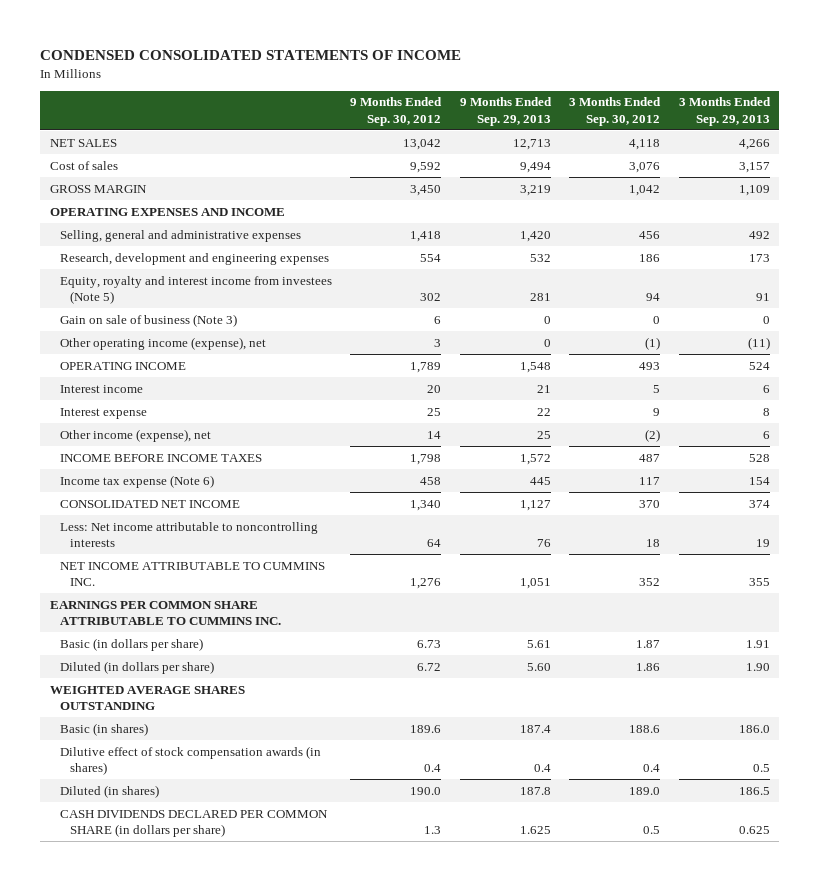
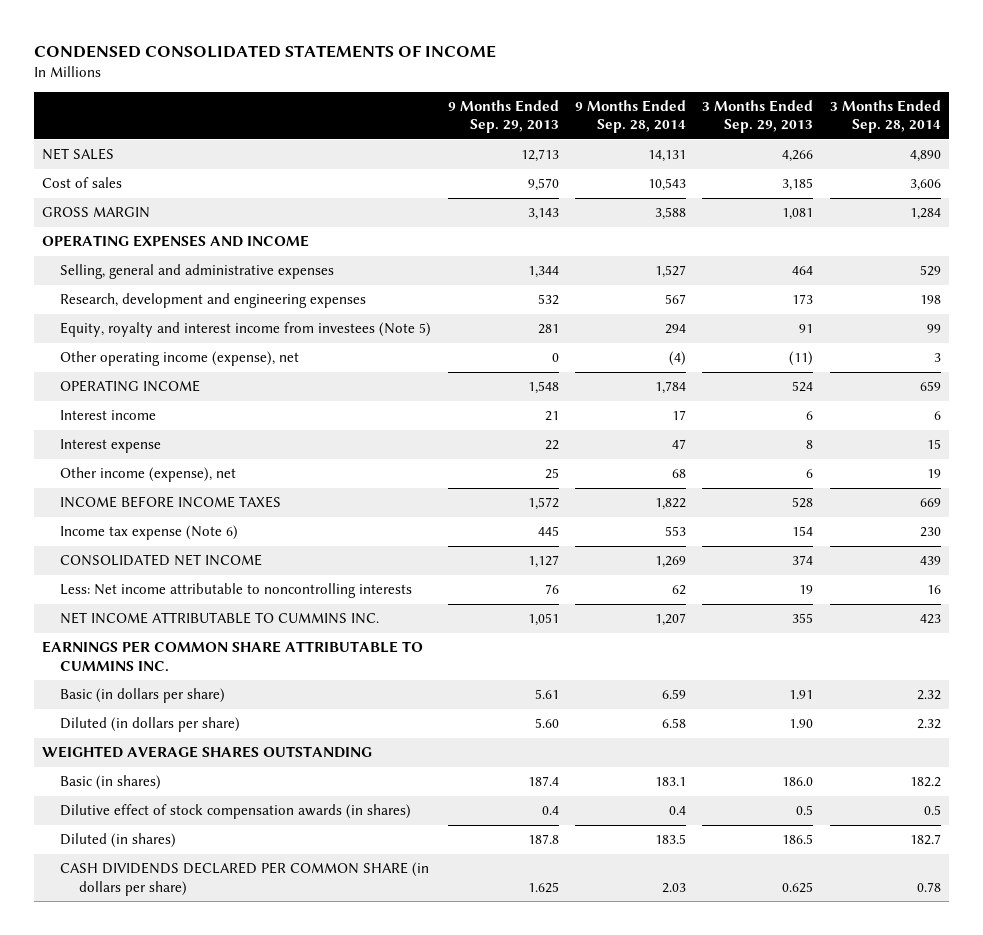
[350,97,443,126] 9 Months Ended Sep. 30, 2012 -> none
[569,97,662,126] 3 Months Ended Sep. 30, 2012 -> none
none -> [575,99,687,134] 9 Months Ended Sep. 28, 2014
none -> [829,99,941,134] 3 Months Ended Sep. 28, 2014
[519,161,551,173] 9,494 -> [527,178,559,192] 9,570
[738,161,770,173] 3,157 -> [782,178,814,192] 3,185
[519,184,551,196] 3,219 -> [527,208,559,221] 3,143
[738,184,770,196] 1,109 -> [782,208,814,221] 1,081
[519,230,551,242] 1,420 -> [527,266,559,279] 1,344
[748,230,770,239] 492 -> [792,266,814,276] 464
[59,313,237,327] Gain on sale of business (Note 3) -> none

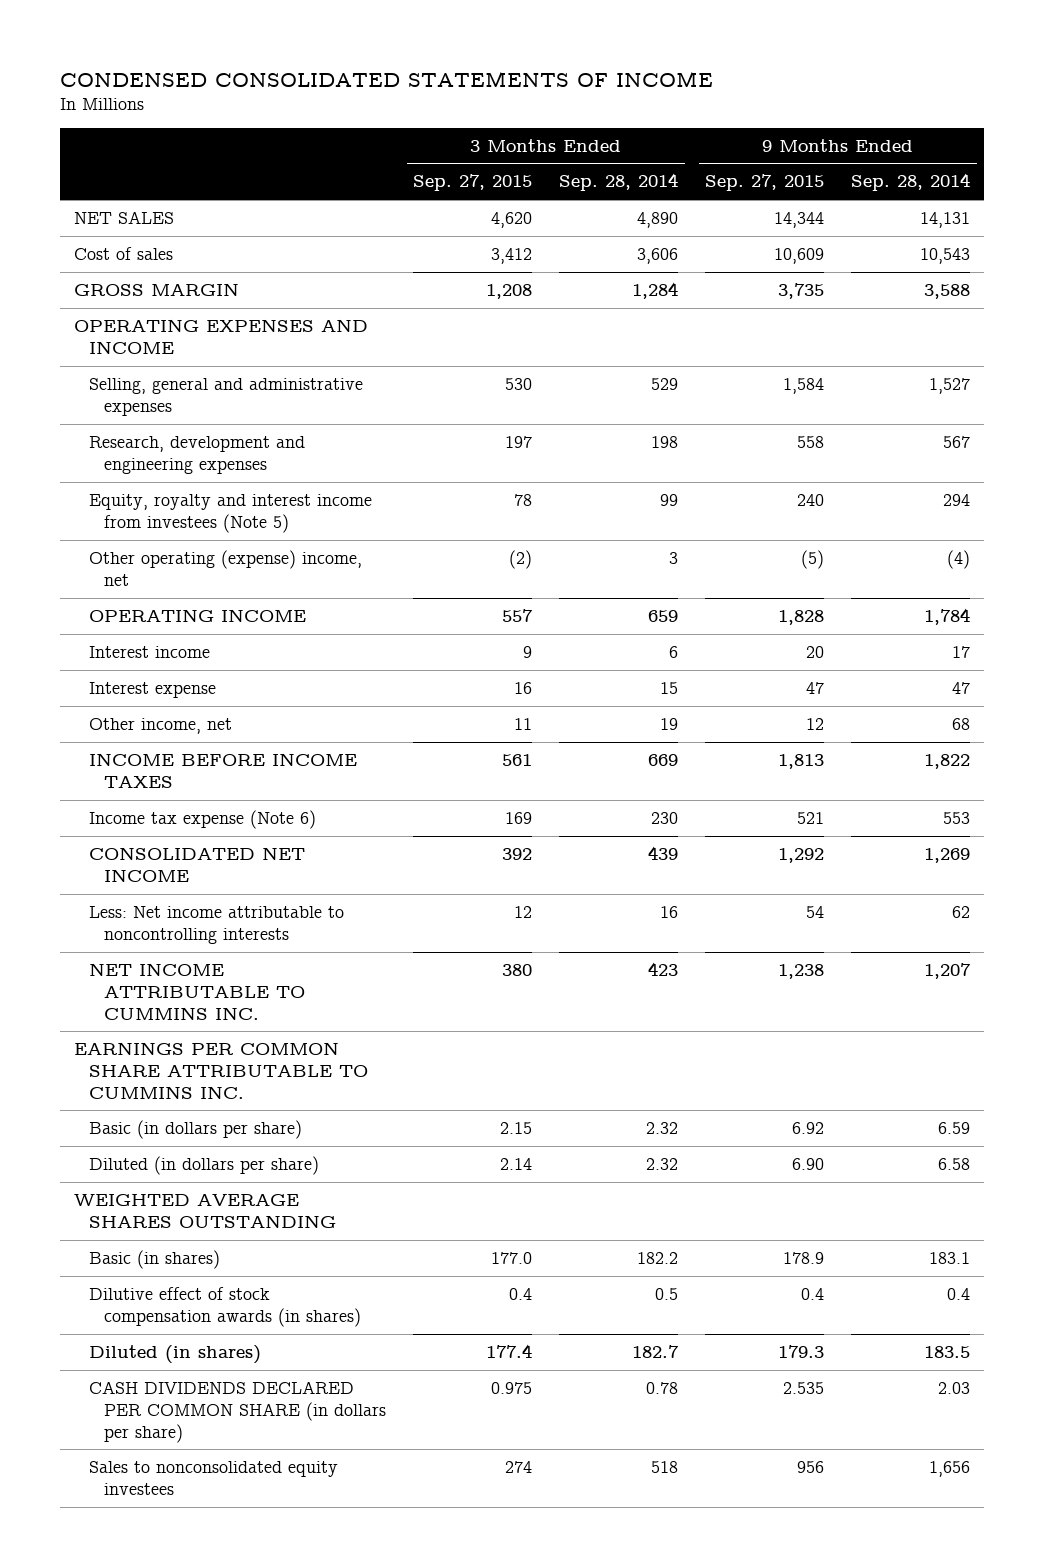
[447,99,559,134] 9 Months Ended Sep. 29, 2013 -> none
[702,99,814,134] 3 Months Ended Sep. 29, 2013 -> none
none -> [413,174,533,192] Sep. 27, 2015
none -> [705,174,825,192] Sep. 27, 2015
[60,351,300,367] Other operating income (expense), net -> [89,549,363,586] Other operating (expense) income, net
[60,467,237,483] Other income (expense), net -> [89,717,233,734] Other income, net
none -> [89,1460,339,1495] Sales to nonconsolidated equity investees

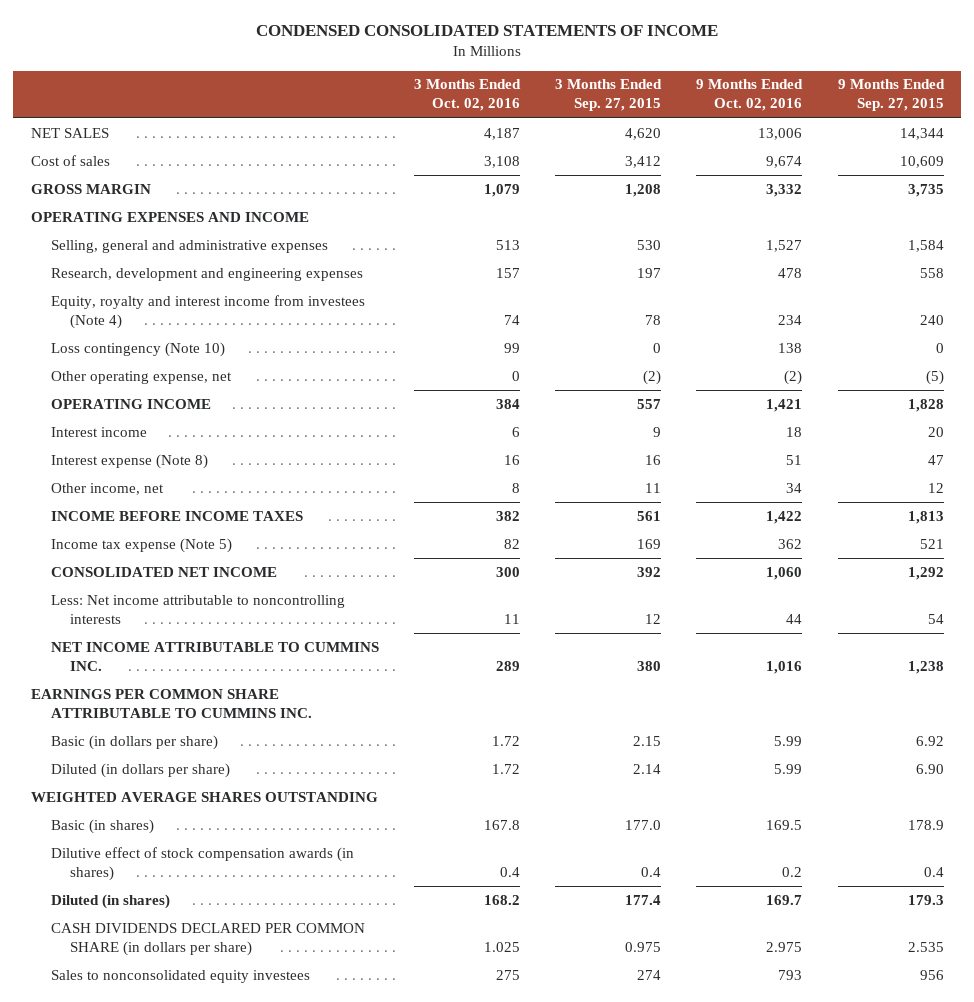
[559,173,679,192] Sep. 28, 2014 -> none
[851,173,971,192] Sep. 28, 2014 -> none
none -> [413,79,521,112] 3 Months Ended Oct. 02, 2016
none -> [696,79,804,112] 9 Months Ended Oct. 02, 2016
[89,493,373,533] Equity, royalty and interest income from investees (Note 5) -> [50,294,365,329] Equity, royalty and interest income from investees (Note 4)
none -> [50,341,225,357] Loss contingency (Note 10)
[89,549,363,586] Other operating (expense) income, net -> [50,370,232,384] Other operating expense, net
[89,681,217,698] Interest expense -> [50,453,208,469] Interest expense (Note 8)
[89,809,317,829] Income tax expense (Note 6) -> [50,537,232,553] Income tax expense (Note 5)

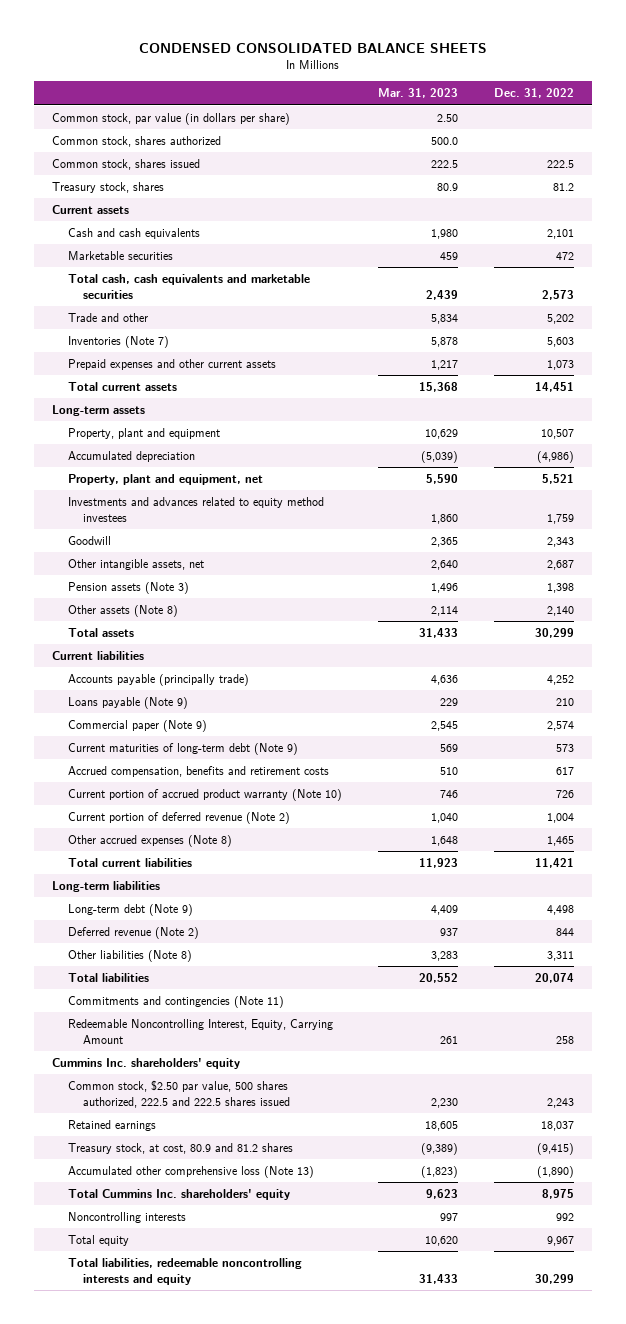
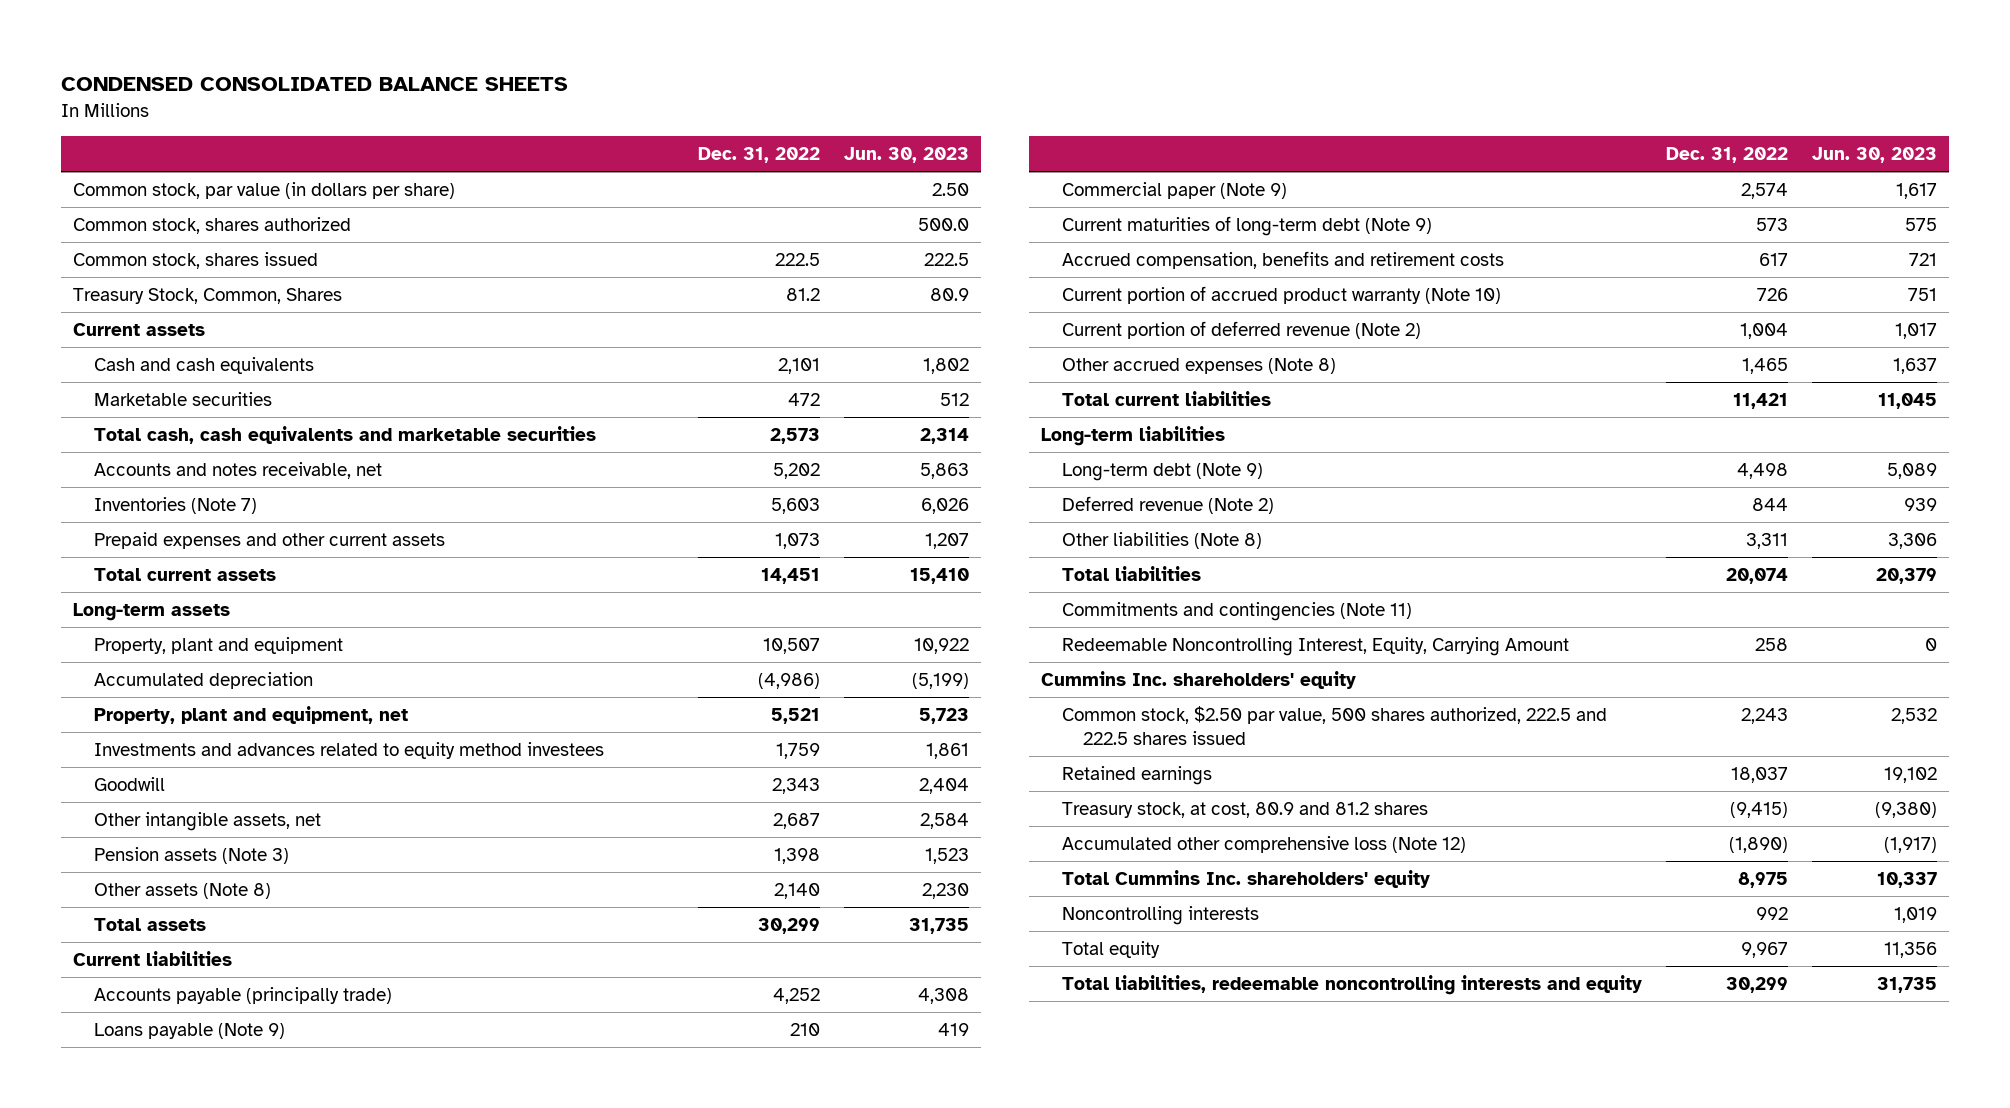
[377,88,458,99] Mar. 31, 2023 -> none
none -> [844,147,970,164] Jun. 30, 2023
[51,181,164,193] Treasury stock, shares -> [73,288,343,305] Treasury Stock, Common, Shares
[67,312,148,322] Trade and other -> [94,462,383,480] Accounts and notes receivable, net
[67,1165,314,1178] Accumulated other comprehensive loss (Note 13) -> [1062,836,1467,854] Accumulated other comprehensive loss (Note 12)

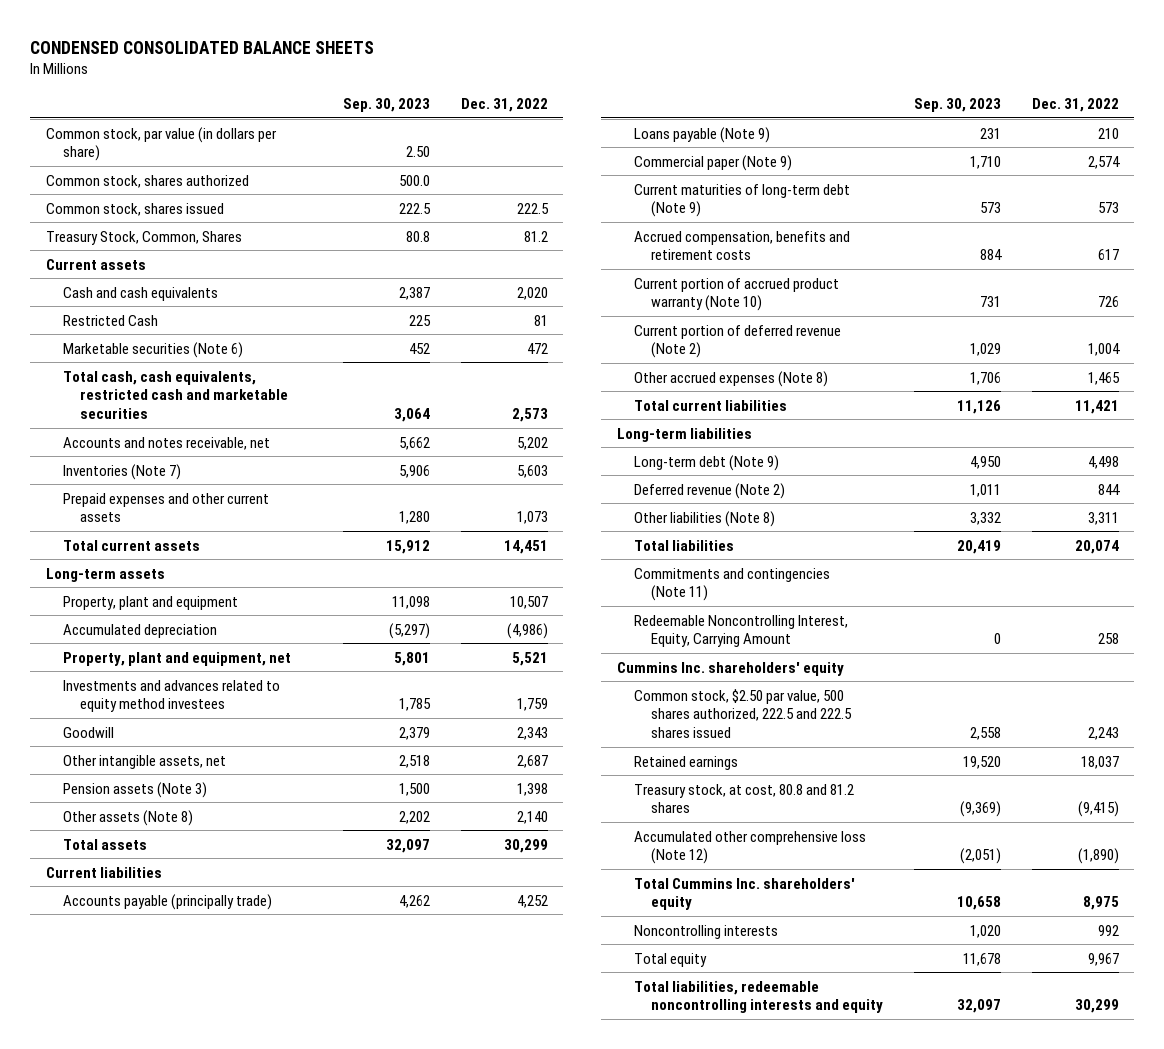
[844,147,970,164] Jun. 30, 2023 -> none
none -> [342,98,430,113] Sep. 30, 2023
[778,358,821,375] 2,101 -> [516,286,548,300] 2,020
none -> [62,314,158,326] Restricted Cash
[94,392,273,407] Marketable securities -> [62,341,243,358] Marketable securities (Note 6)
[94,426,597,445] Total cash, cash equivalents and marketable securities -> [62,370,289,420] Total cash, cash equivalents, restricted cash and marketable securities
[1062,802,1429,819] Treasury stock, at cost, 80.9 and 81.2 shares -> [633,783,854,814] Treasury stock, at cost, 80.8 and 81.2 shares

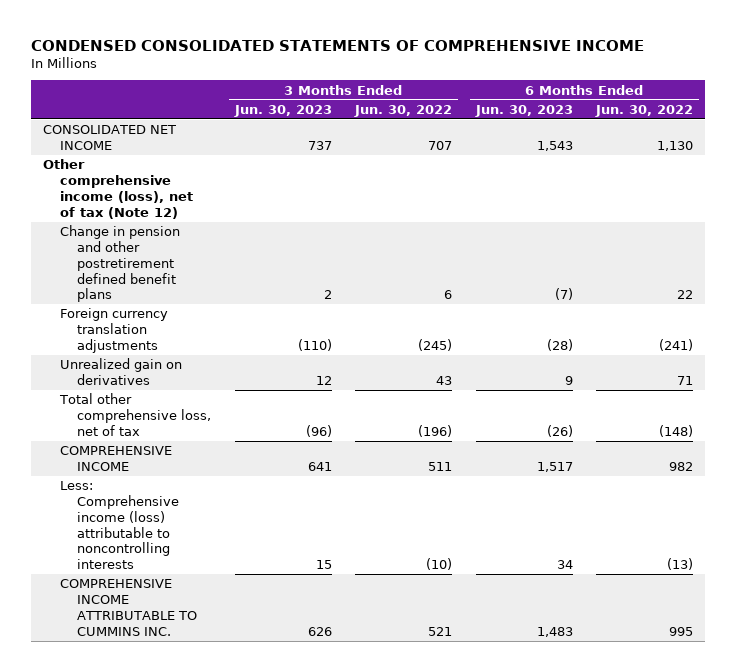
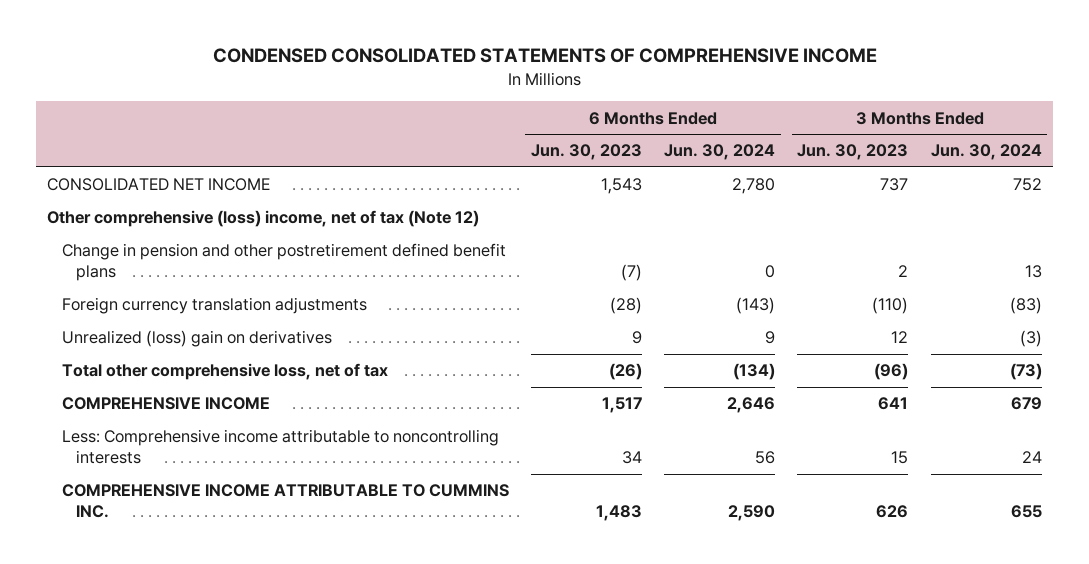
[354,104,453,117] Jun. 30, 2022 -> none
[595,104,694,117] Jun. 30, 2022 -> none
none -> [664,144,776,161] Jun. 30, 2024
none -> [930,144,1042,161] Jun. 30, 2024
[42,159,193,219] Other comprehensive income (loss), net of tax (Note 12) -> [47,210,480,228] Other comprehensive (loss) income, net of tax (Note 12)
[59,358,182,385] Unrealized gain on derivatives -> [61,330,332,348] Unrealized (loss) gain on derivatives
[59,481,180,570] Less: Comprehensive income (loss) attributable to noncontrolling interests -> [61,429,499,465] Less: Comprehensive income attributable to noncontrolling interests

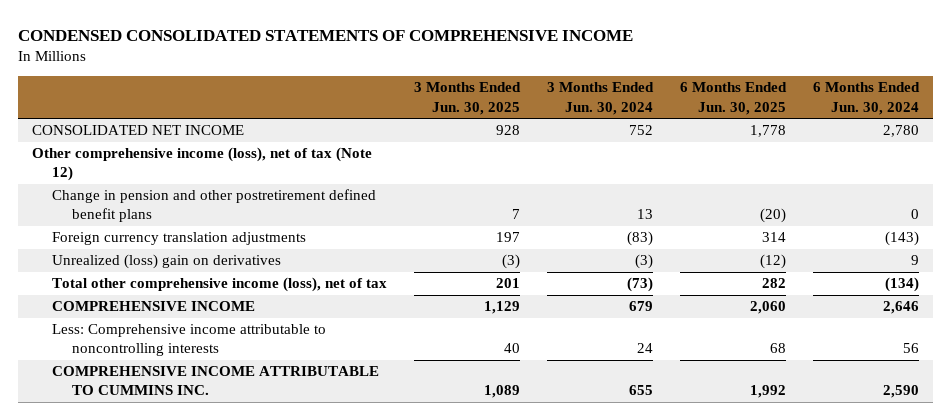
[530,144,642,161] Jun. 30, 2023 -> none
[797,144,909,161] Jun. 30, 2023 -> none
none -> [413,82,521,115] 3 Months Ended Jun. 30, 2025
none -> [680,82,788,115] 6 Months Ended Jun. 30, 2025
[47,210,480,228] Other comprehensive (loss) income, net of tax (Note 12) -> [31,147,372,182] Other comprehensive income (loss), net of tax (Note 12)
[61,363,388,381] Total other comprehensive loss, net of tax -> [51,277,387,293] Total other comprehensive income (loss), net of tax

